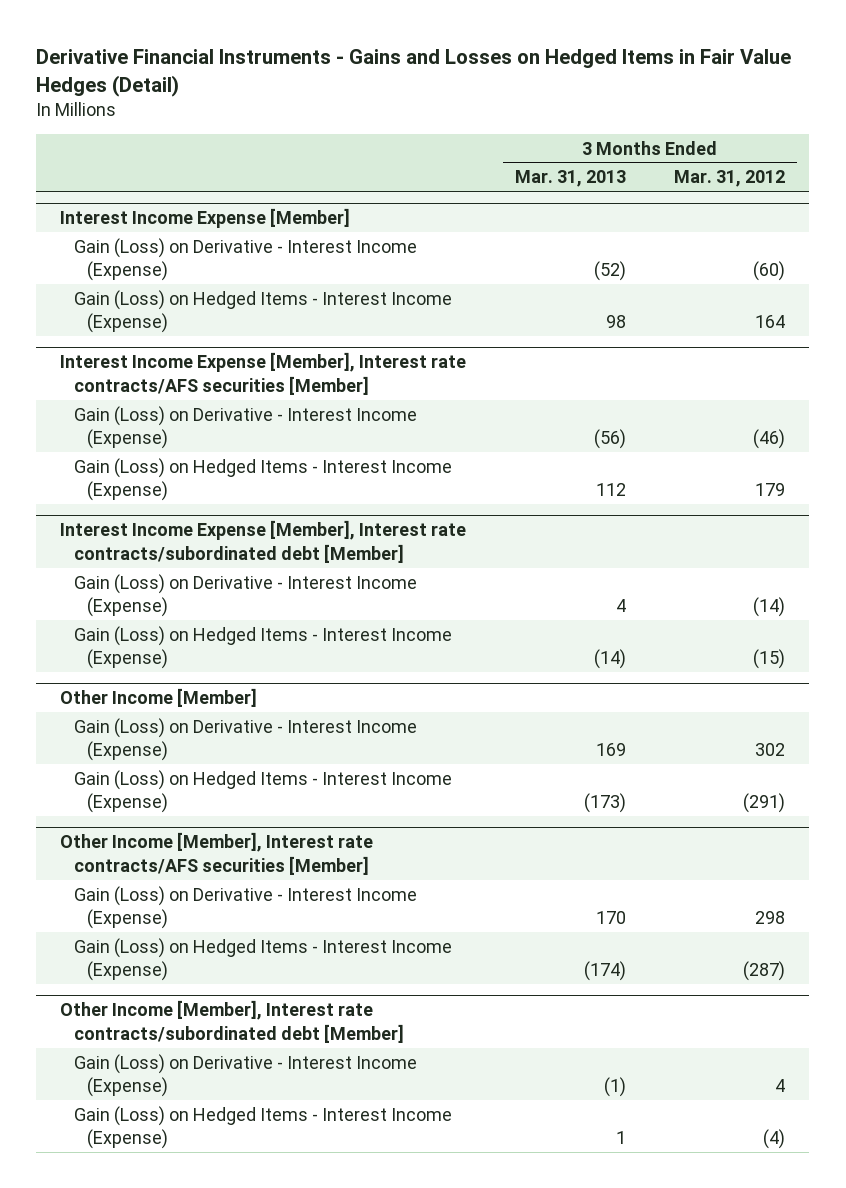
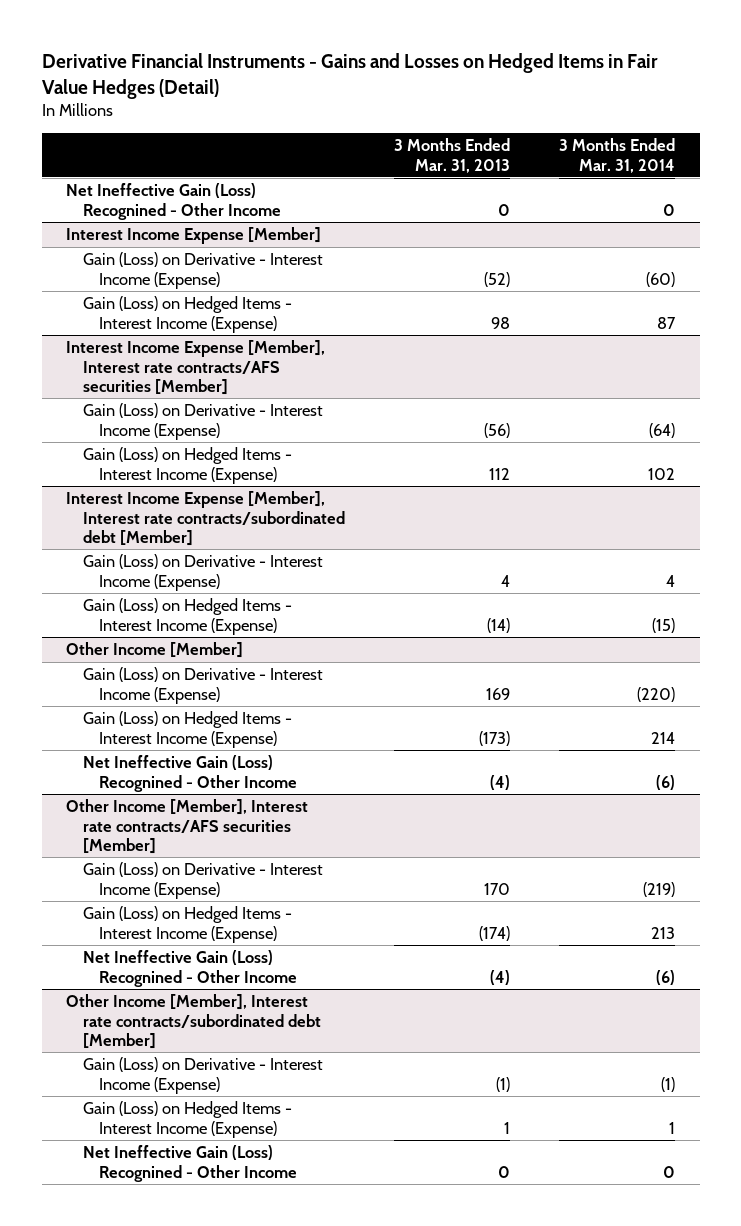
[674,170,786,188] Mar. 31, 2012 -> none
none -> [559,138,676,173] 3 Months Ended Mar. 31, 2014
none -> [66,183,281,220] Net Ineffective Gain (Loss) Recognined - Other Income
none -> [82,755,298,792] Net Ineffective Gain (Loss) Recognined - Other Income
none -> [82,950,298,987] Net Ineffective Gain (Loss) Recognined - Other Income
none -> [82,1145,298,1182] Net Ineffective Gain (Loss) Recognined - Other Income

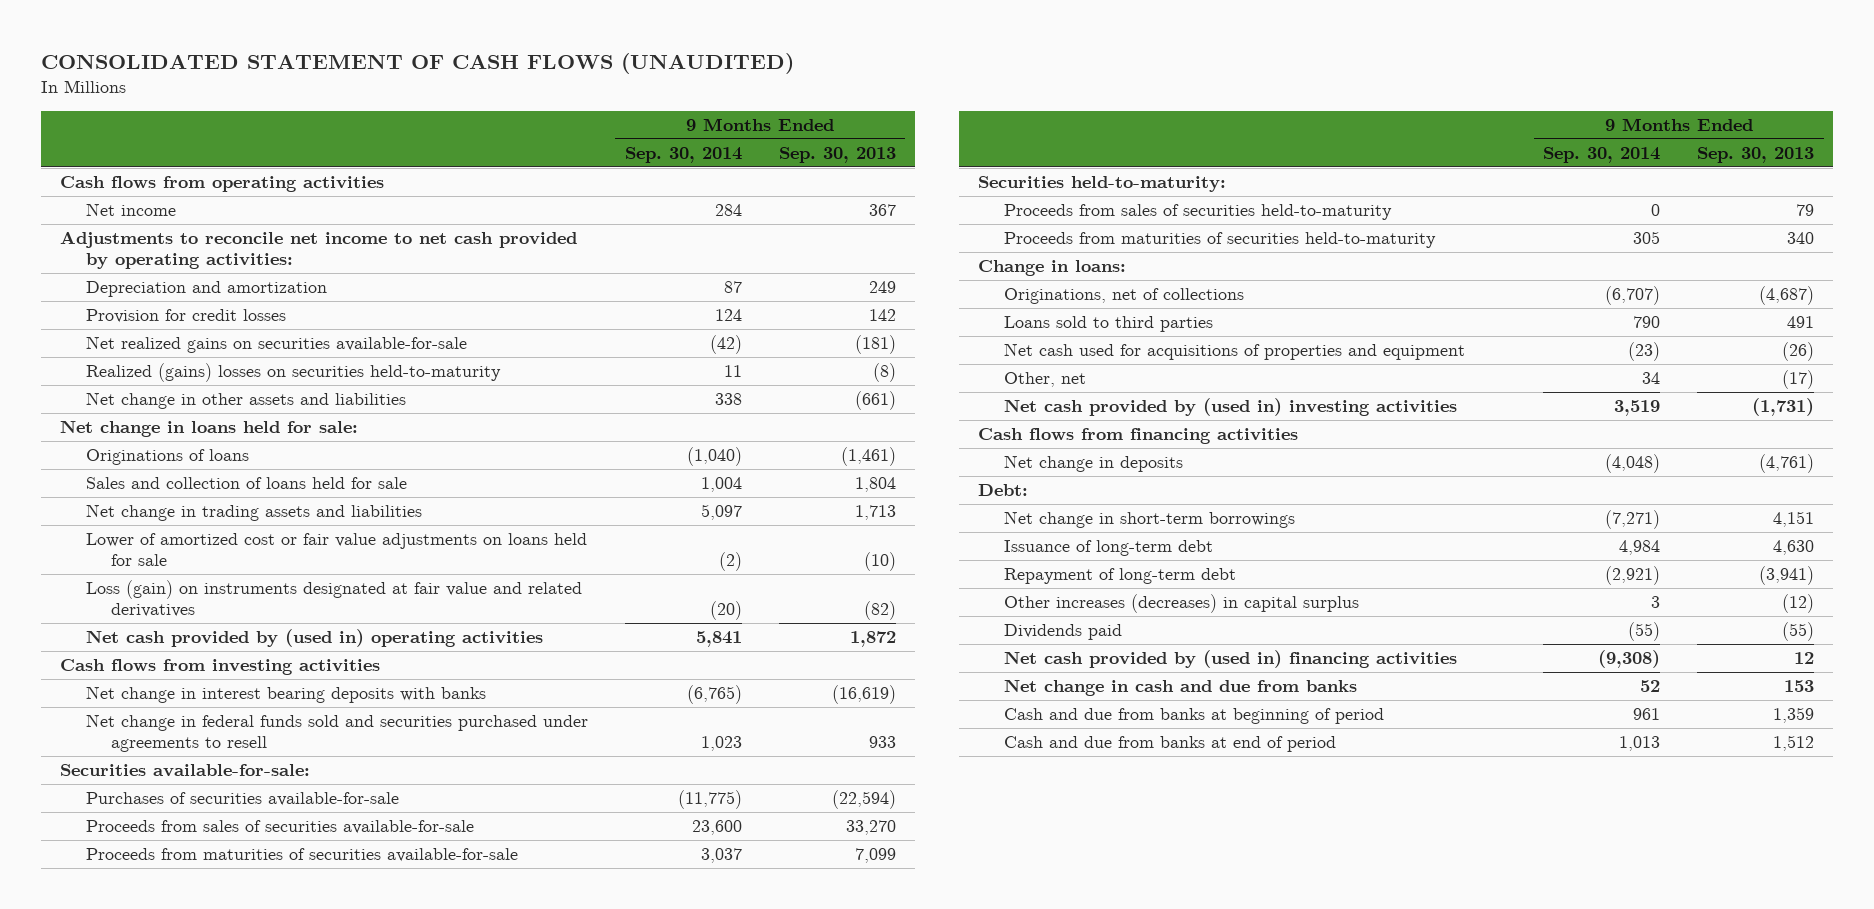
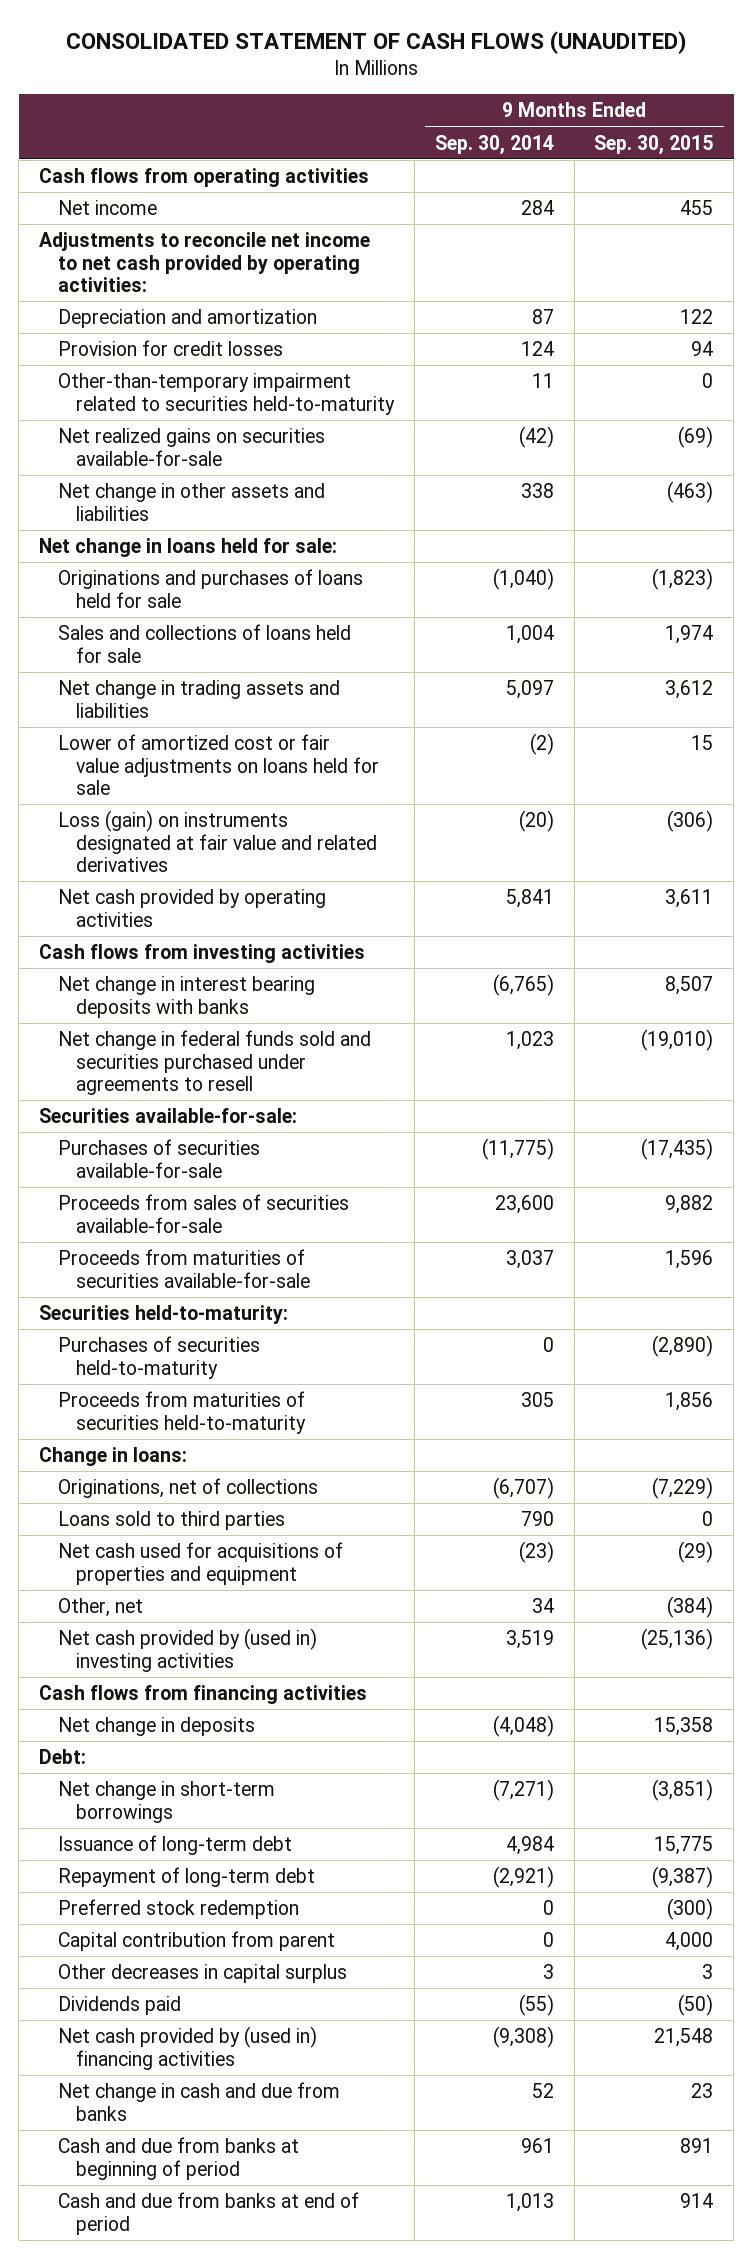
[778,147,896,164] Sep. 30, 2013 -> none
none -> [594,134,714,155] Sep. 30, 2015
none -> [57,372,396,415] Other-than-temporary impairment related to securities held-to-maturity
[85,363,501,383] Realized (gains) losses on securities held-to-maturity -> none
[85,449,249,466] Originations of loans -> [57,568,363,608] Originations and purchases of loans held for sale
[85,477,407,490] Sales and collection of loans held for sale -> [57,623,351,663] Sales and collections of loans held for sale
[85,629,543,648] Net cash provided by (used in) operating activities -> [57,888,326,927] Net cash provided by operating activities
[1003,204,1392,221] Proceeds from sales of securities held-to-maturity -> [57,1335,260,1379] Purchases of securities held-to-maturity
none -> [57,1898,299,1919] Preferred stock redemption
none -> [57,1930,335,1951] Capital contribution from parent
[1003,594,1359,614] Other increases (decreases) in capital surplus -> [57,1963,347,1983] Other decreases in capital surplus

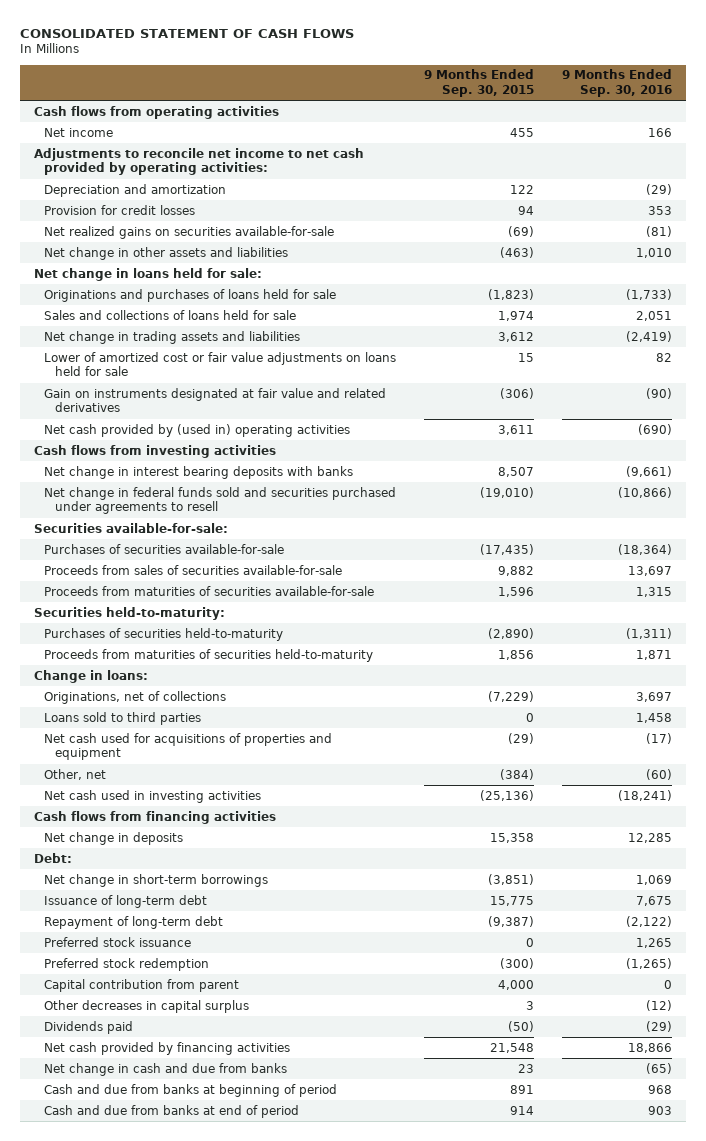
[66,30,687,54] CONSOLIDATED STATEMENT OF CASH FLOWS (UNAUDITED) -> [19,28,354,38] CONSOLIDATED STATEMENT OF CASH FLOWS
[434,134,554,155] Sep. 30, 2014 -> none
none -> [562,69,673,98] 9 Months Ended Sep. 30, 2016
[57,372,396,415] Other-than-temporary impairment related to securities held-to-maturity -> none
[57,809,378,873] Loss (gain) on instruments designated at fair value and related derivatives -> [44,387,387,413] Gain on instruments designated at fair value and related derivatives
[57,888,326,927] Net cash provided by operating activities -> [44,423,351,437] Net cash provided by (used in) operating activities
[57,1627,317,1672] Net cash provided by (used in) investing activities -> [44,789,262,803] Net cash used in investing activities
none -> [44,936,192,947] Preferred stock issuance
[57,2025,317,2070] Net cash provided by (used in) financing activities -> [44,1041,291,1055] Net cash provided by financing activities

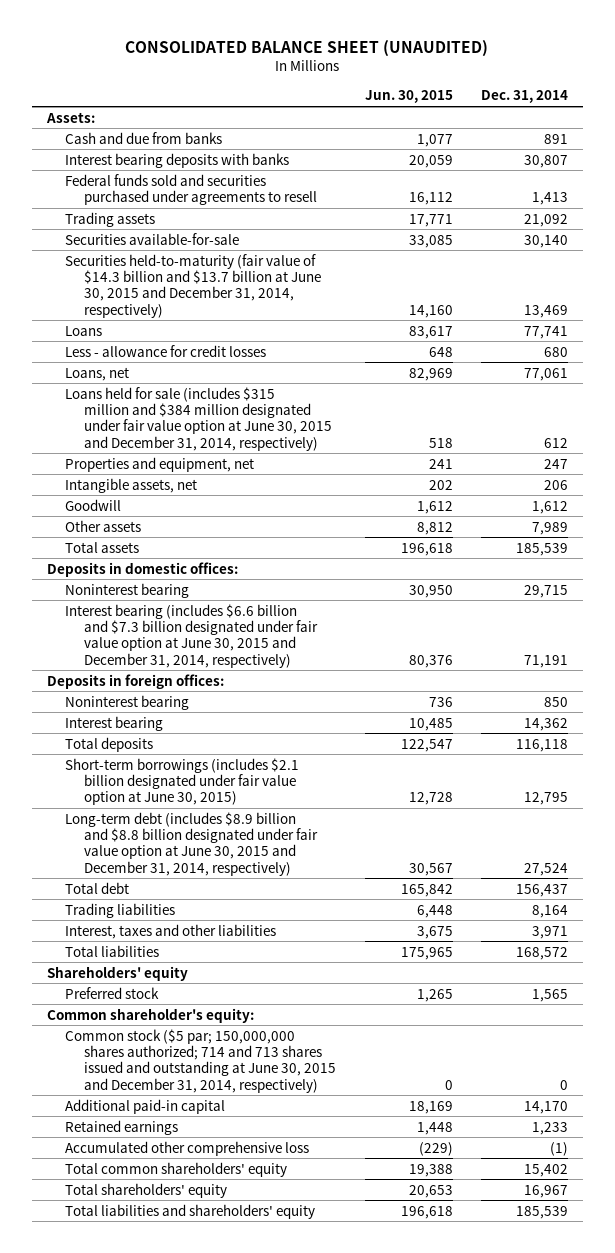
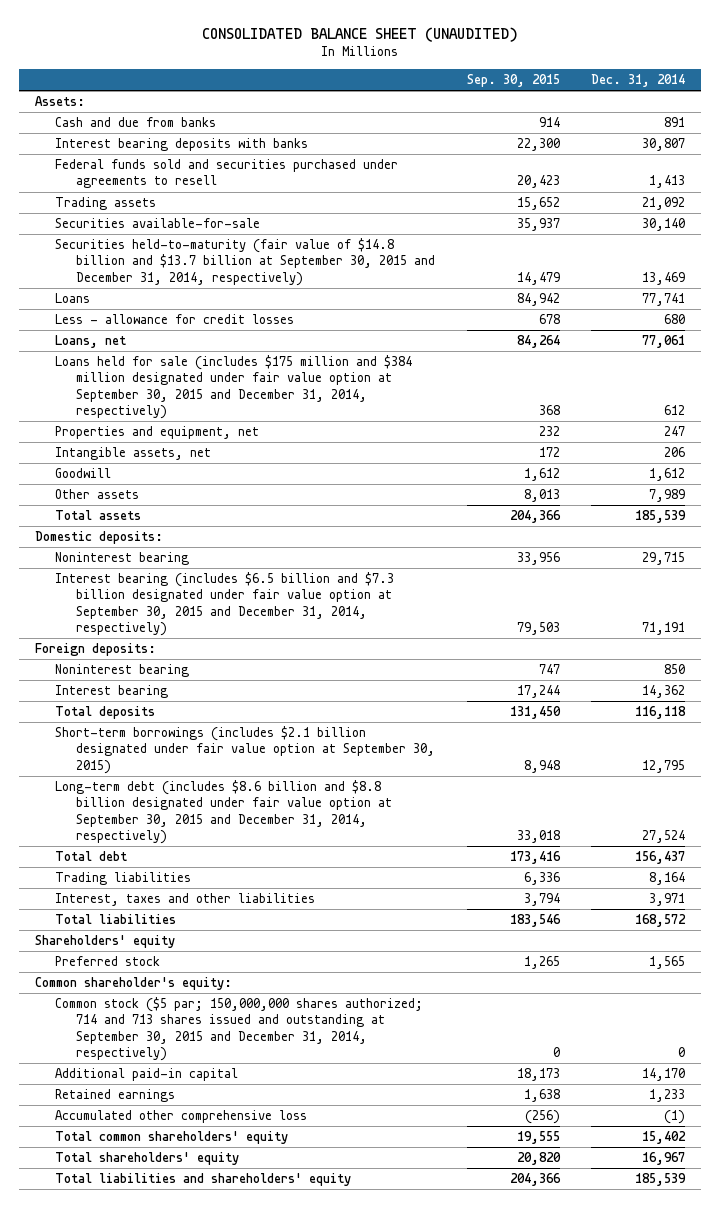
[364,90,453,104] Jun. 30, 2015 -> none
none -> [466,74,560,88] Sep. 30, 2015
[65,253,322,318] Securities held-to-maturity (fair value of $14.3 billion and $13.7 billion at June 30, 2015 and December 31, 2014, respectively) -> [55,238,436,286] Securities held-to-maturity (fair value of $14.8 billion and $13.7 billion at September 30, 2015 and December 31, 2014, respectively)
[65,386,333,451] Loans held for sale (includes $315 million and $384 million designated under fair value option at June 30, 2015 and December 31, 2014, respectively) -> [55,355,413,420] Loans held for sale (includes $175 million and $384 million designated under fair value option at September 30, 2015 and December 31, 2014, respectively)
[46,561,238,577] Deposits in domestic offices: -> [34,531,163,545] Domestic deposits:
[65,603,319,668] Interest bearing (includes $6.6 billion and $7.3 billion designated under fair value option at June 30, 2015 and December 31, 2014, respectively) -> [55,572,395,637] Interest bearing (includes $6.5 billion and $7.3 billion designated under fair value option at September 30, 2015 and December 31, 2014, respectively)
[46,673,224,689] Deposits in foreign offices: -> [34,643,156,657] Foreign deposits:
[65,757,300,806] Short-term borrowings (includes $2.1 billion designated under fair value option at June 30, 2015) -> [55,726,436,774] Short-term borrowings (includes $2.1 billion designated under fair value option at September 30, 2015)
[65,811,319,876] Long-term debt (includes $8.9 billion and $8.8 billion designated under fair value option at June 30, 2015 and December 31, 2014, respectively) -> [55,780,393,845] Long-term debt (includes $8.6 billion and $8.8 billion designated under fair value option at September 30, 2015 and December 31, 2014, respectively)
[65,1028,337,1093] Common stock ($5 par; 150,000,000 shares authorized; 714 and 713 shares issued and outstanding at June 30, 2015 and December 31, 2014, respectively) -> [55,997,424,1062] Common stock ($5 par; 150,000,000 shares authorized; 714 and 713 shares issued and outstanding at September 30, 2015 and December 31, 2014, respectively)

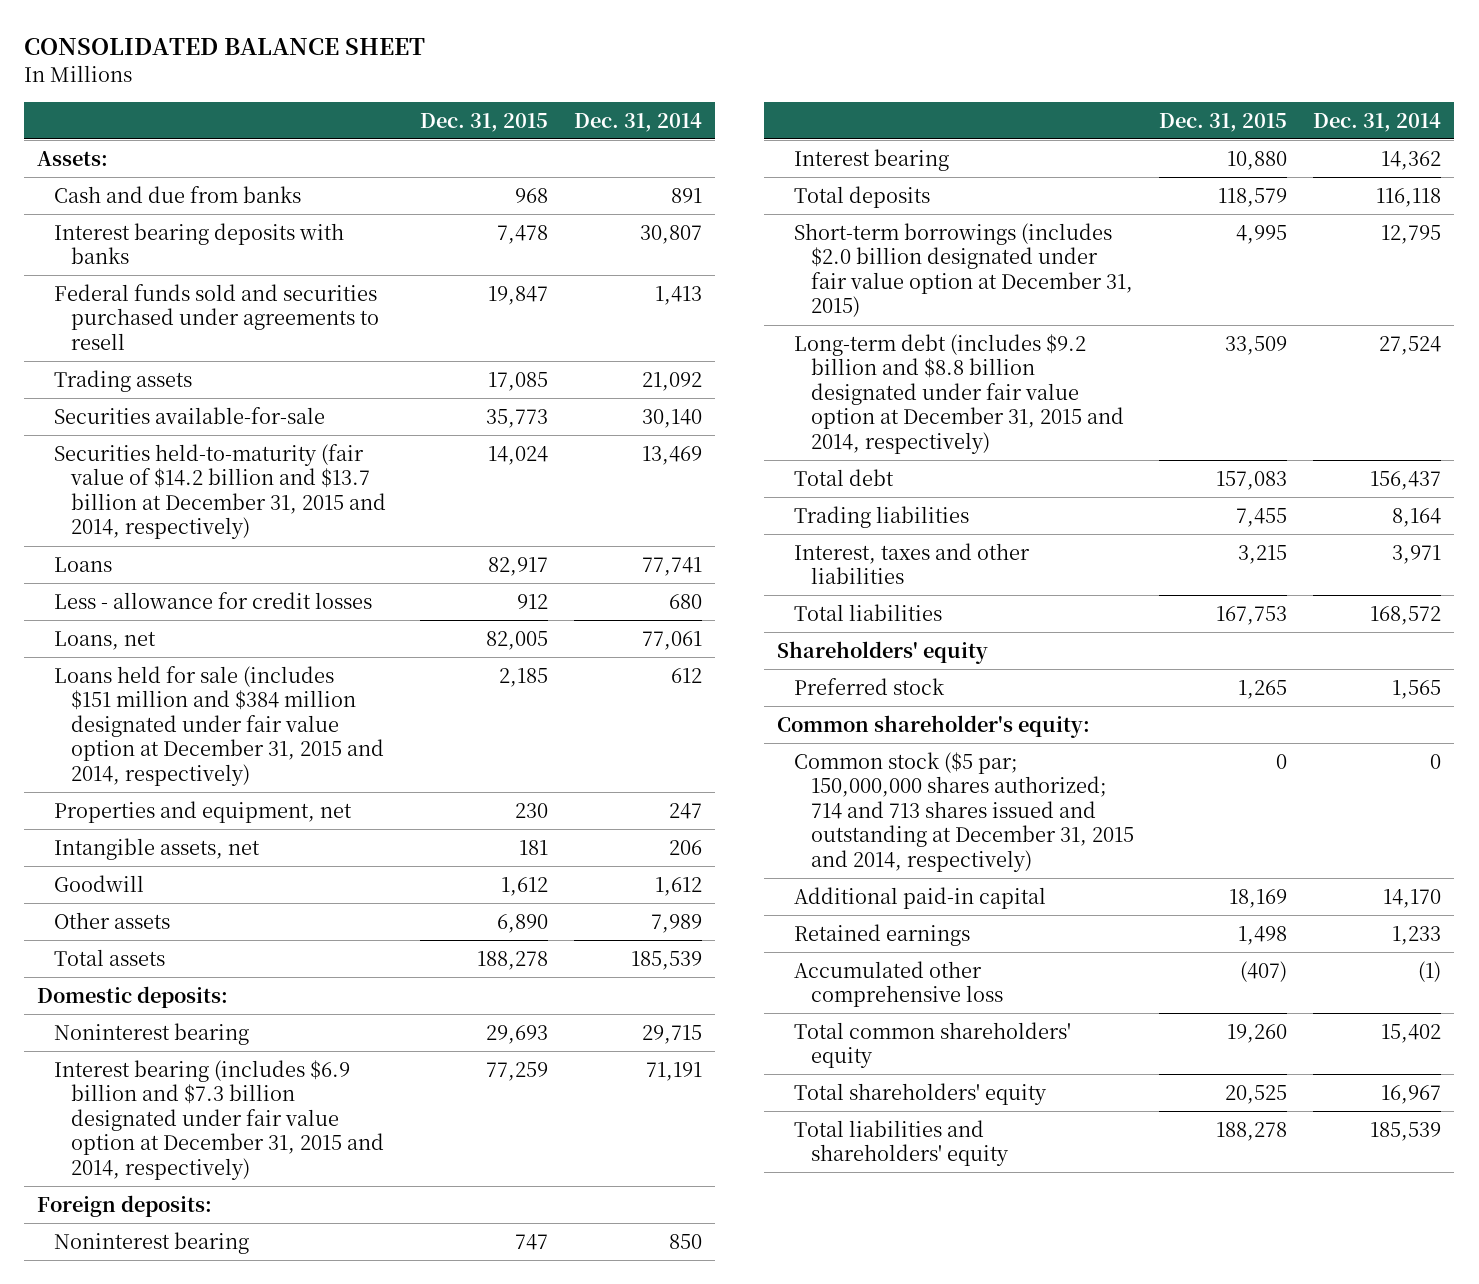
[202,26,519,42] CONSOLIDATED BALANCE SHEET (UNAUDITED) -> [24,38,426,56] CONSOLIDATED BALANCE SHEET
[466,74,560,88] Sep. 30, 2015 -> none
none -> [419,112,548,132] Dec. 31, 2015
[55,238,436,286] Securities held-to-maturity (fair value of $14.8 billion and $13.7 billion at September 30, 2015 and December 31, 2014, respectively) -> [54,443,386,540] Securities held-to-maturity (fair value of $14.2 billion and $13.7 billion at December 31, 2015 and 2014, respectively)
[55,355,413,420] Loans held for sale (includes $175 million and $384 million designated under fair value option at September 30, 2015 and December 31, 2014, respectively) -> [54,665,384,786] Loans held for sale (includes $151 million and $384 million designated under fair value option at December 31, 2015 and 2014, respectively)
[55,572,395,637] Interest bearing (includes $6.5 billion and $7.3 billion designated under fair value option at September 30, 2015 and December 31, 2014, respectively) -> [54,1059,384,1180] Interest bearing (includes $6.9 billion and $7.3 billion designated under fair value option at December 31, 2015 and 2014, respectively)
[55,726,436,774] Short-term borrowings (includes $2.1 billion designated under fair value option at September 30, 2015) -> [793,222,1133,318] Short-term borrowings (includes $2.0 billion designated under fair value option at December 31, 2015)
[55,780,393,845] Long-term debt (includes $8.6 billion and $8.8 billion designated under fair value option at September 30, 2015 and December 31, 2014, respectively) -> [793,333,1124,454] Long-term debt (includes $9.2 billion and $8.8 billion designated under fair value option at December 31, 2015 and 2014, respectively)
[55,997,424,1062] Common stock ($5 par; 150,000,000 shares authorized; 714 and 713 shares issued and outstanding at September 30, 2015 and December 31, 2014, respectively) -> [793,751,1134,872] Common stock ($5 par; 150,000,000 shares authorized; 714 and 713 shares issued and outstanding at December 31, 2015 and 2014, respectively)

